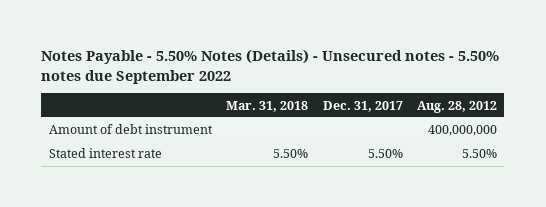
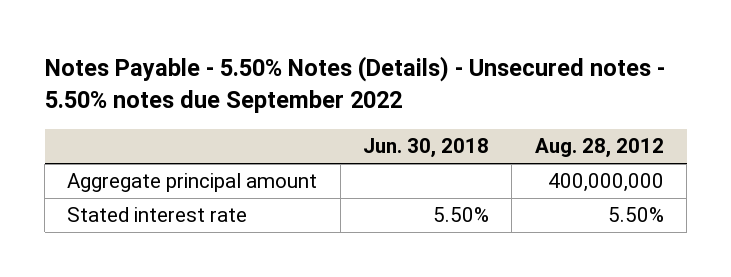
[226,100,309,112] Mar. 31, 2018 -> none
[322,100,403,112] Dec. 31, 2017 -> none
none -> [363,138,490,159] Jun. 30, 2018
[48,124,213,135] Amount of debt instrument -> [67,173,318,193] Aggregate principal amount

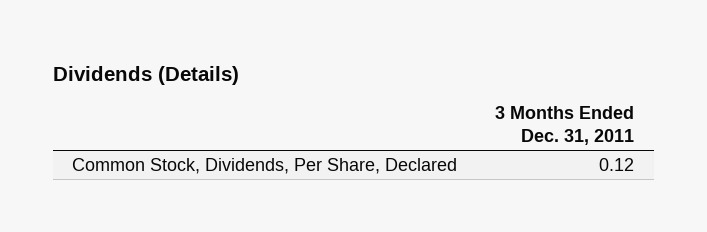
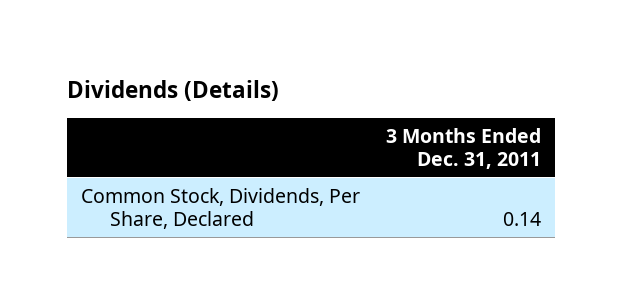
[599,158,635,172] 0.12 -> [503,212,542,227] 0.14

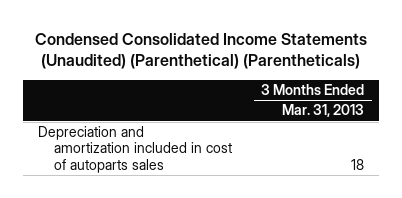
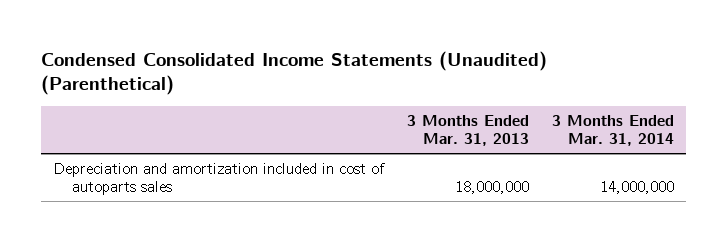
[35,32,368,70] Condensed Consolidated Income Statements (Unaudited) (Parenthetical) (Parentheticals) -> [40,50,547,96] Condensed Consolidated Income Statements (Unaudited) (Parenthetical)
none -> [552,115,675,147] 3 Months Ended Mar. 31, 2014
[351,158,365,170] 18 -> [454,181,529,195] 18,000,000

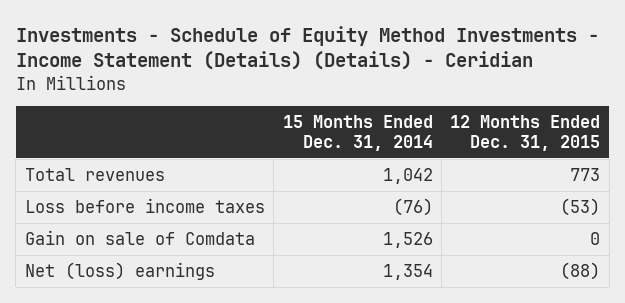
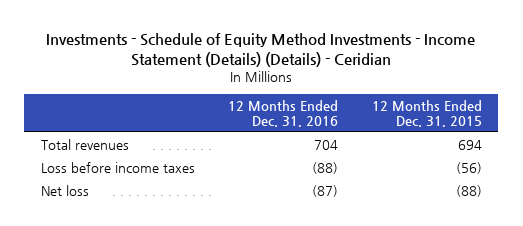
[282,115,433,151] 15 Months Ended Dec. 31, 2014 -> none
none -> [228,99,339,127] 12 Months Ended Dec. 31, 2016
[24,230,255,246] Gain on sale of Comdata -> none
[570,168,601,182] 773 -> [457,139,482,150] 694
[560,198,601,217] (53) -> [455,161,482,174] (56)
[24,262,215,281] Net (loss) earnings -> [41,184,90,196] Net loss

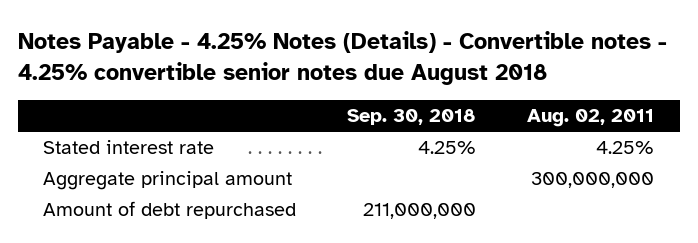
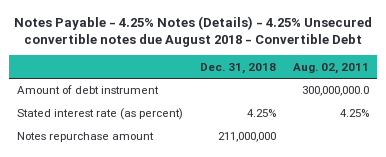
[17,30,667,86] Notes Payable - 4.25% Notes (Details) - Convertible notes - 4.25% convertible senior notes due August 2018 -> [14,15,373,48] Notes Payable - 4.25% Notes (Details) - 4.25% Unsecured convertible notes due August 2018 - Convertible Debt
[347,109,477,126] Sep. 30, 2018 -> none
none -> [200,62,277,74] Dec. 31, 2018
[43,171,293,191] Aggregate principal amount -> none
none -> [17,85,160,95] Amount of debt instrument
[43,140,215,155] Stated interest rate -> [17,108,184,121] Stated interest rate (as percent)
[43,201,297,220] Amount of debt repurchased -> [17,132,155,143] Notes repurchase amount

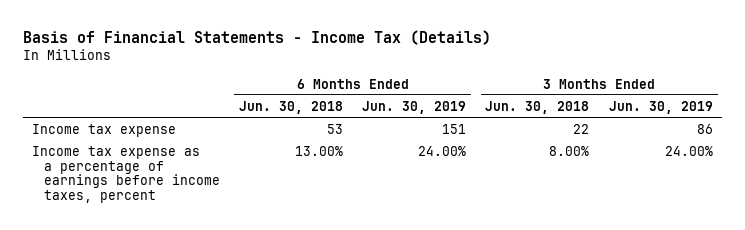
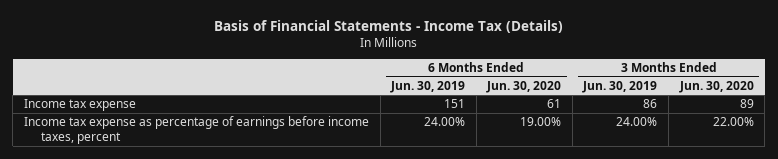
[238,100,343,114] Jun. 30, 2018 -> none
[485,100,590,114] Jun. 30, 2018 -> none
none -> [486,80,562,93] Jun. 30, 2020
none -> [678,80,754,93] Jun. 30, 2020
[32,145,220,204] Income tax expense as a percentage of earnings before income taxes, percent -> [24,116,370,145] Income tax expense as percentage of earnings before income taxes, percent

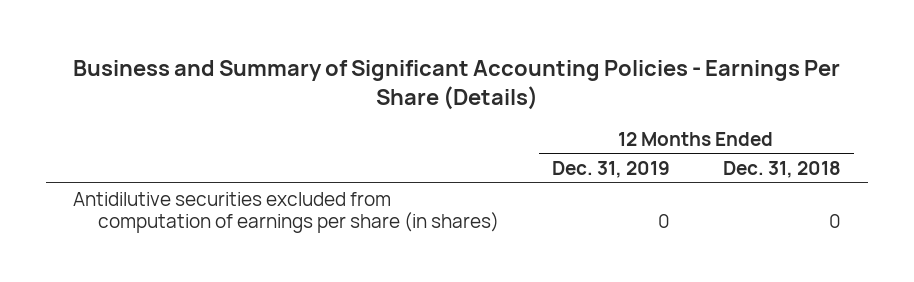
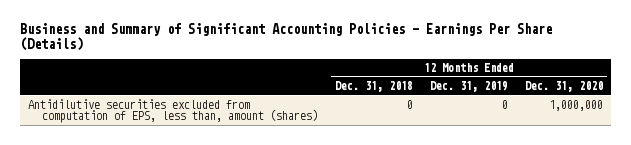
none -> [524,81,603,93] Dec. 31, 2020
[72,191,499,233] Antidilutive securities excluded from computation of earnings per share (in shares) -> [28,99,318,124] Antidilutive securities excluded from computation of EPS, less than, amount (shares)

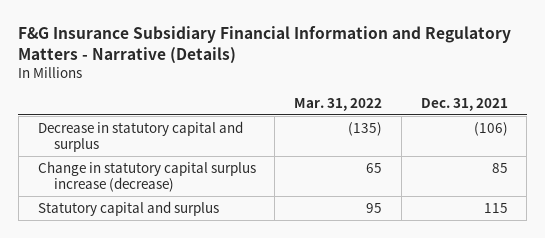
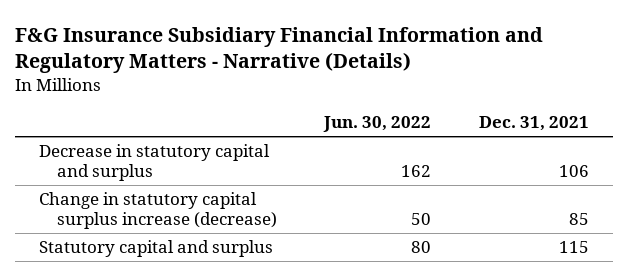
[294,97,383,111] Mar. 31, 2022 -> none
none -> [323,116,432,133] Jun. 30, 2022
[473,121,508,136] (106) -> [558,165,589,178] 106

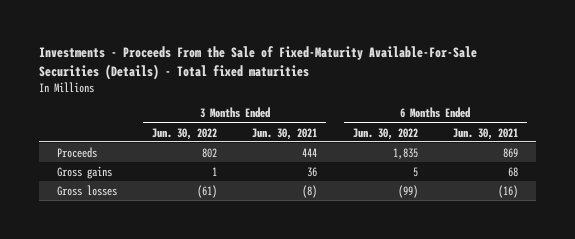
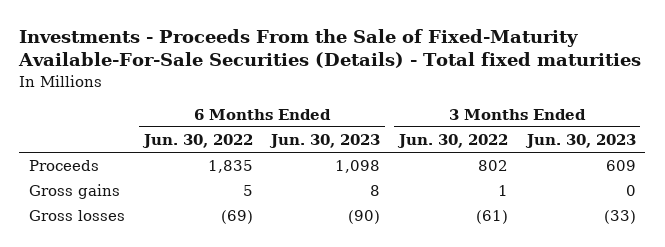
[252,127,318,140] Jun. 30, 2021 -> none
[452,127,518,140] Jun. 30, 2021 -> none
none -> [269,134,381,149] Jun. 30, 2023
none -> [524,134,636,149] Jun. 30, 2023
[397,184,418,198] (99) -> [220,210,253,225] (69)

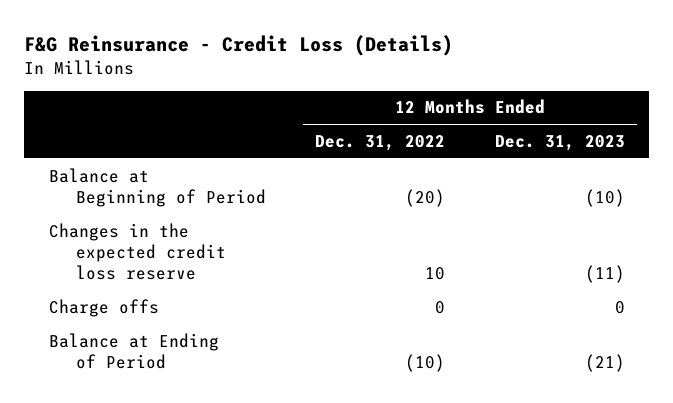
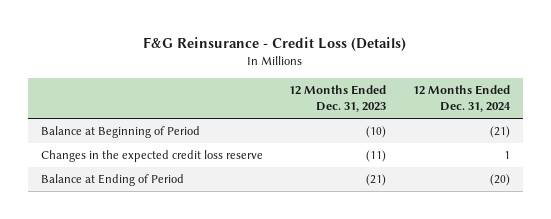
[315,135,446,152] Dec. 31, 2022 -> none
none -> [412,84,511,113] 12 Months Ended Dec. 31, 2024
[48,298,159,317] Charge offs -> none

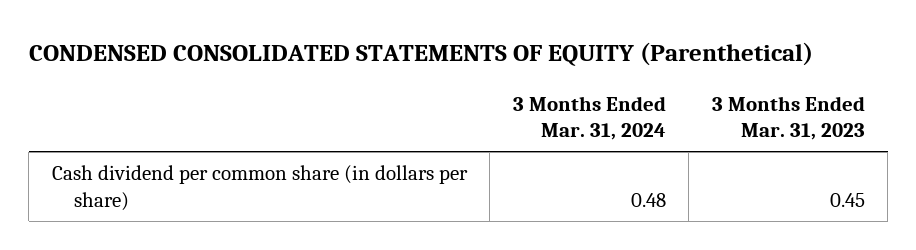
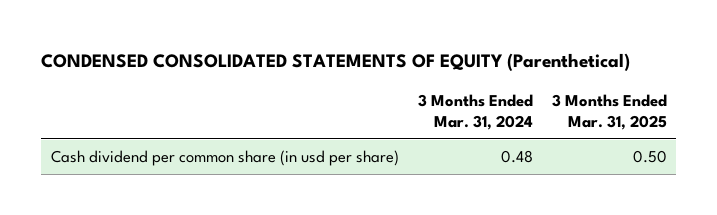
[711,95,865,141] 3 Months Ended Mar. 31, 2023 -> none
none -> [551,94,667,131] 3 Months Ended Mar. 31, 2025
[51,165,468,211] Cash dividend per common share (in dollars per share) -> [50,150,399,167] Cash dividend per common share (in usd per share)

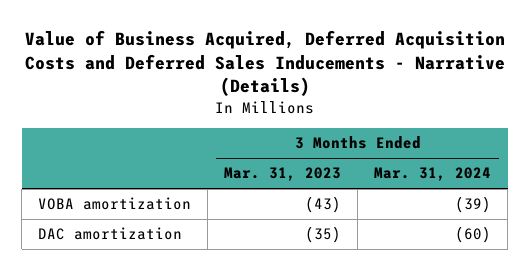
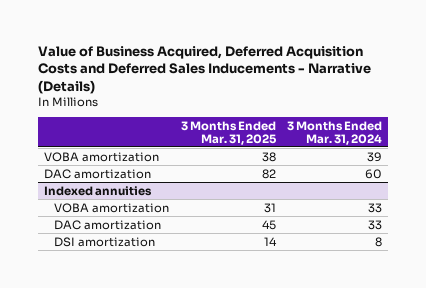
[224,167,342,182] Mar. 31, 2023 -> none
none -> [180,120,277,145] 3 Months Ended Mar. 31, 2025
[455,196,492,214] (39) -> [367,151,383,162] 39
[455,226,492,244] (60) -> [365,168,383,179] 60
none -> [43,185,152,196] Indexed annuities
none -> [54,202,170,213] VOBA amortization
none -> [54,219,162,230] DAC amortization
none -> [54,236,156,247] DSI amortization

